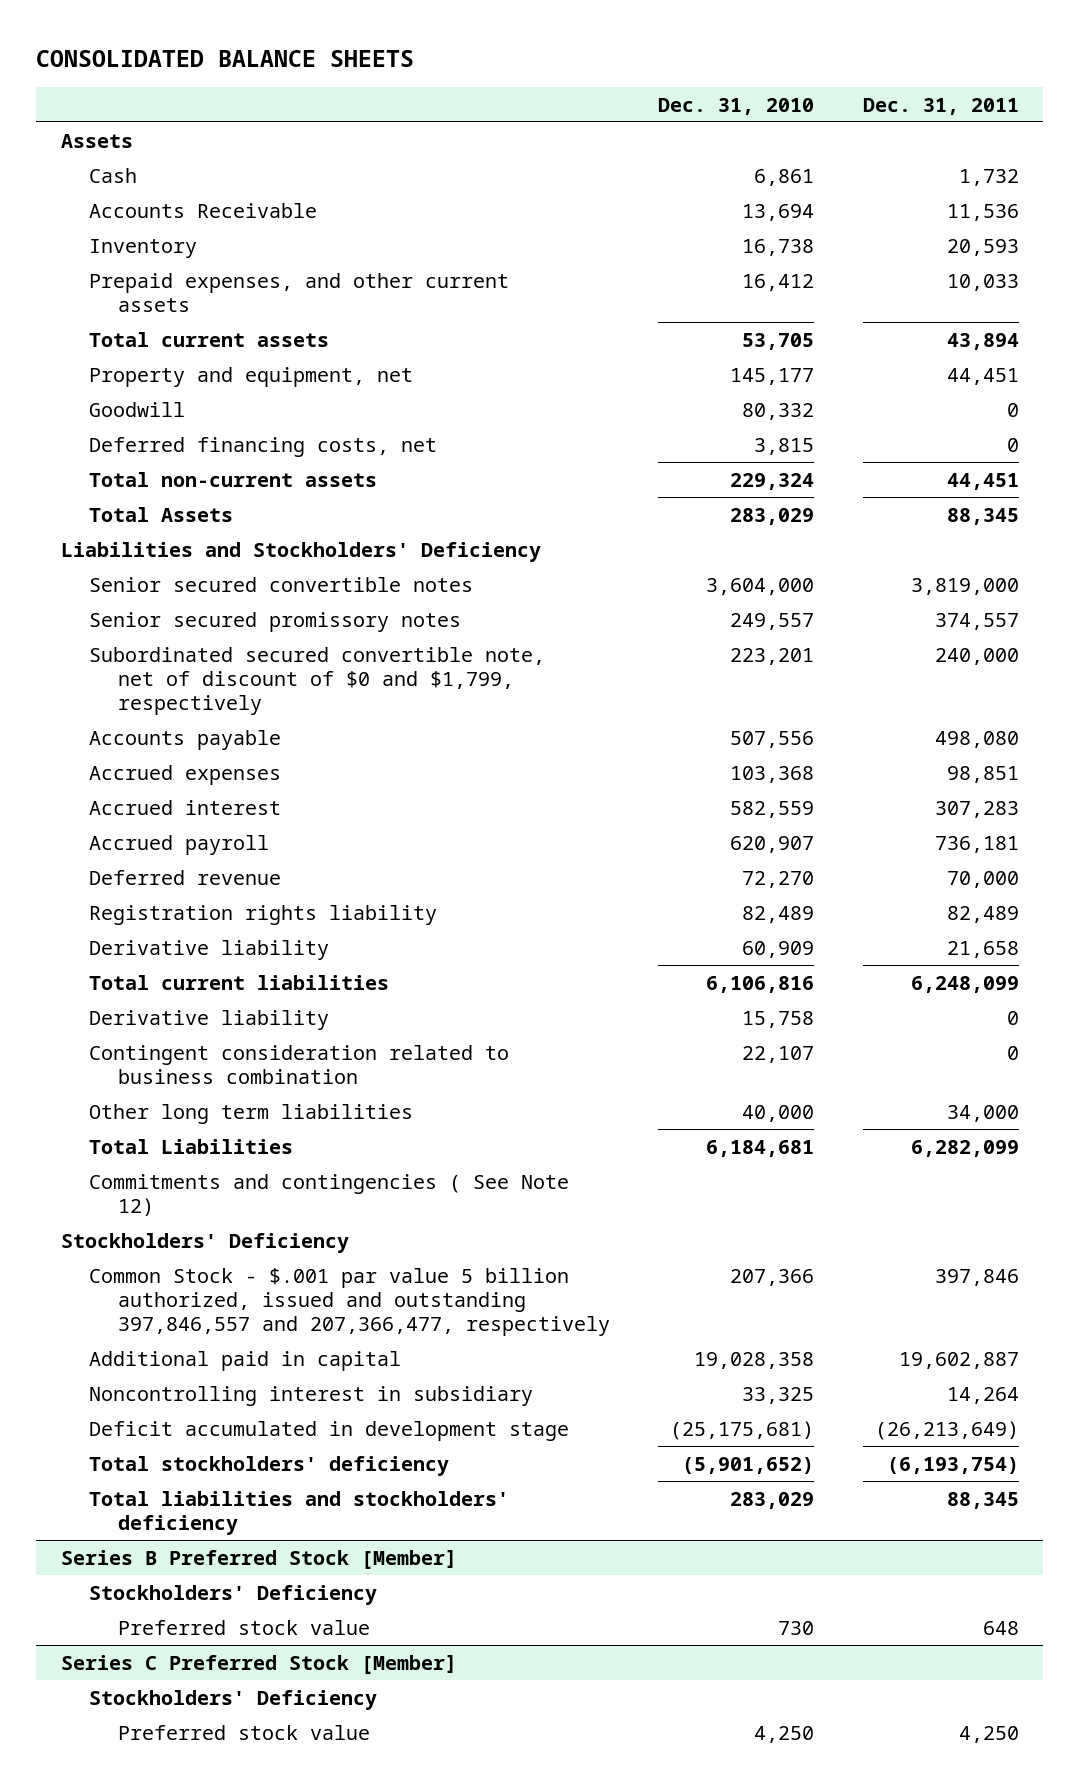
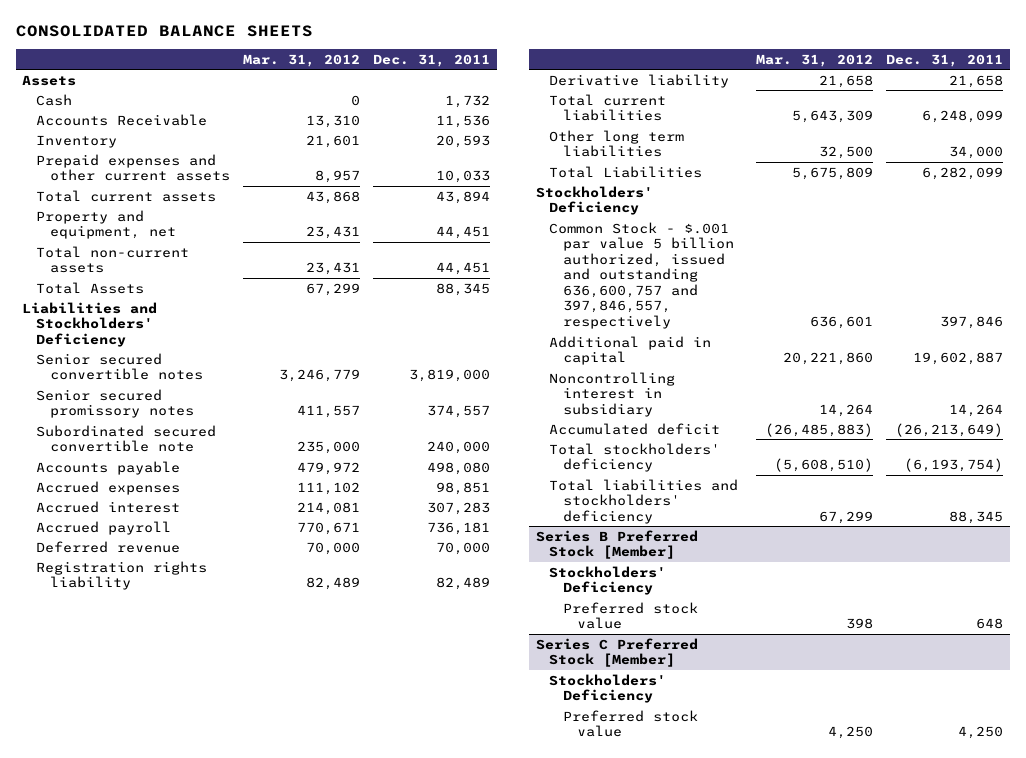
[658,97,815,115] Dec. 31, 2010 -> none
none -> [242,53,360,67] Mar. 31, 2012
[89,272,510,312] Prepaid expenses, and other current assets -> [35,153,230,182] Prepaid expenses and other current assets
[89,401,186,417] Goodwill -> none
[89,436,438,457] Deferred financing costs, net -> none
[89,646,546,715] Subordinated secured convertible note, net of discount of $0 and $1,799, respectively -> [35,424,216,453] Subordinated secured convertible note
[89,1009,330,1030] Derivative liability -> none
[89,1044,510,1084] Contingent consideration related to business combination -> none
[89,1173,570,1216] Commitments and contingencies ( See Note 12) -> none
[89,1267,610,1336] Common Stock - $.001 par value 5 billion authorized, issued and outstanding 397,846,557 and 207,366,477, respectively -> [549,221,735,329] Common Stock - $.001 par value 5 billion authorized, issued and outstanding 636,600,757 and 397,846,557, respectively
[89,1420,570,1441] Deficit accumulated in development stage -> [549,422,721,435] Accumulated deficit

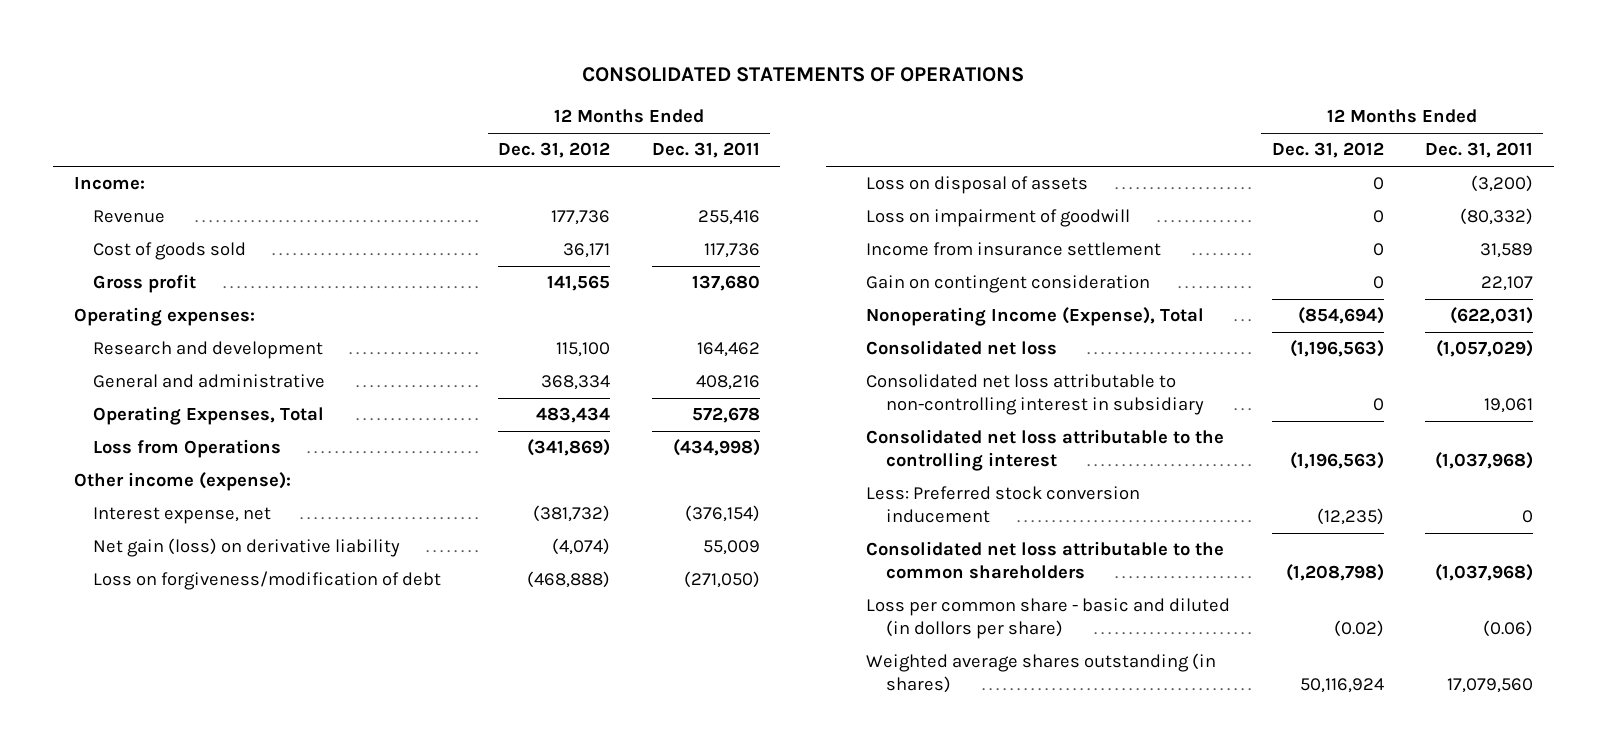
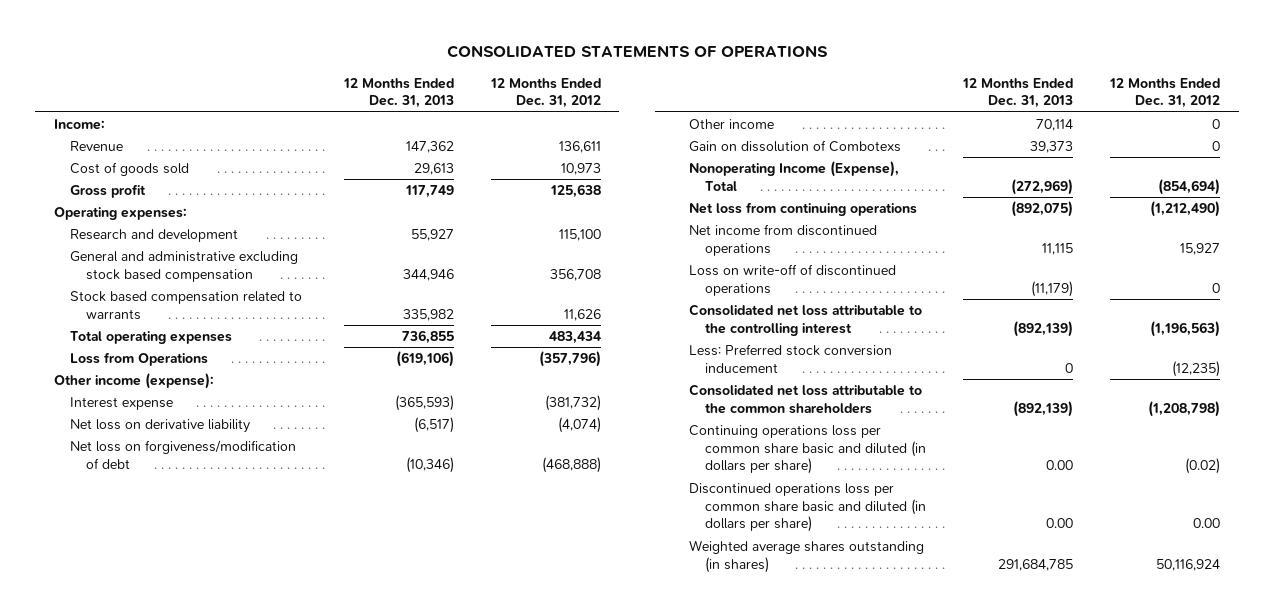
[651,142,760,159] Dec. 31, 2011 -> none
none -> [342,77,454,109] 12 Months Ended Dec. 31, 2013
[551,210,611,226] 177,736 -> [558,140,601,153] 136,611
[563,243,611,259] 36,171 -> [560,162,601,175] 10,973
[547,275,611,292] 141,565 -> [549,183,601,198] 125,638
[93,374,326,389] General and administrative -> [69,250,298,282] General and administrative excluding stock based compensation
[541,375,611,391] 368,334 -> [549,268,601,281] 356,708
none -> [69,290,302,320] Stock based compensation related to warrants
[93,406,325,426] Operating Expenses, Total -> [69,330,232,344] Total operating expenses
[527,439,611,457] (341,869) -> [538,350,601,367] (357,796)
[866,176,1089,195] Loss on disposal of assets -> none
[866,209,1131,228] Loss on impairment of goodwill -> none
[866,242,1162,257] Income from insurance settlement -> none
[866,275,1151,294] Gain on contingent consideration -> none
[93,507,272,525] Interest expense, net -> [69,396,173,410] Interest expense
[93,538,401,558] Net gain (loss) on derivative liability -> [69,418,250,433] Net loss on derivative liability
[93,571,442,591] Loss on forgiveness/modification of debt -> [69,439,296,469] Net loss on forgiveness/modification of debt
none -> [689,118,775,129] Other income
none -> [689,139,902,152] Gain on dissolution of Combotexs
[866,340,1058,356] Consolidated net loss -> none
[866,374,1204,415] Consolidated net loss attributable to non-controlling interest in subsidiary -> none
none -> [689,201,918,216] Net loss from continuing operations
none -> [689,223,878,256] Net income from discontinued operations
none -> [689,263,897,296] Loss on write-off of discontinued operations
[866,598,1231,639] Loss per common share - basic and diluted (in dollors per share) -> [689,424,927,475] Continuing operations loss per common share basic and diluted (in dollars per share)
none -> [689,482,927,533] Discontinued operations loss per common share basic and diluted (in dollars per share)

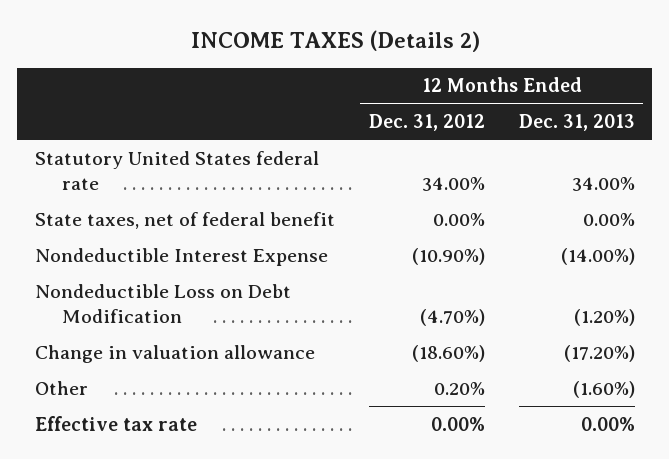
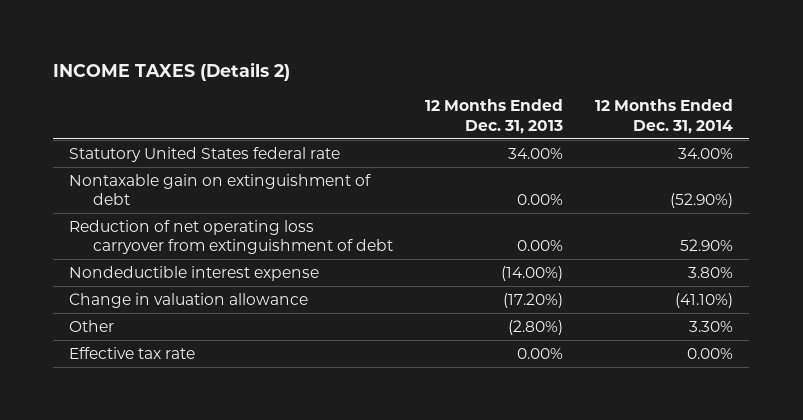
[368,114,485,132] Dec. 31, 2012 -> none
none -> [595,99,734,134] 12 Months Ended Dec. 31, 2014
[34,211,335,229] State taxes, net of federal benefit -> none
[34,283,291,323] Nondeductible Loss on Debt Modification -> none
none -> [69,173,372,206] Nontaxable gain on extinguishment of debt
none -> [69,219,394,255] Reduction of net operating loss carryover from extinguishment of debt
[34,247,328,266] Nondeductible Interest Expense -> [69,265,320,281] Nondeductible interest expense
[572,380,635,398] (1.60%) -> [508,319,564,335] (2.80%)

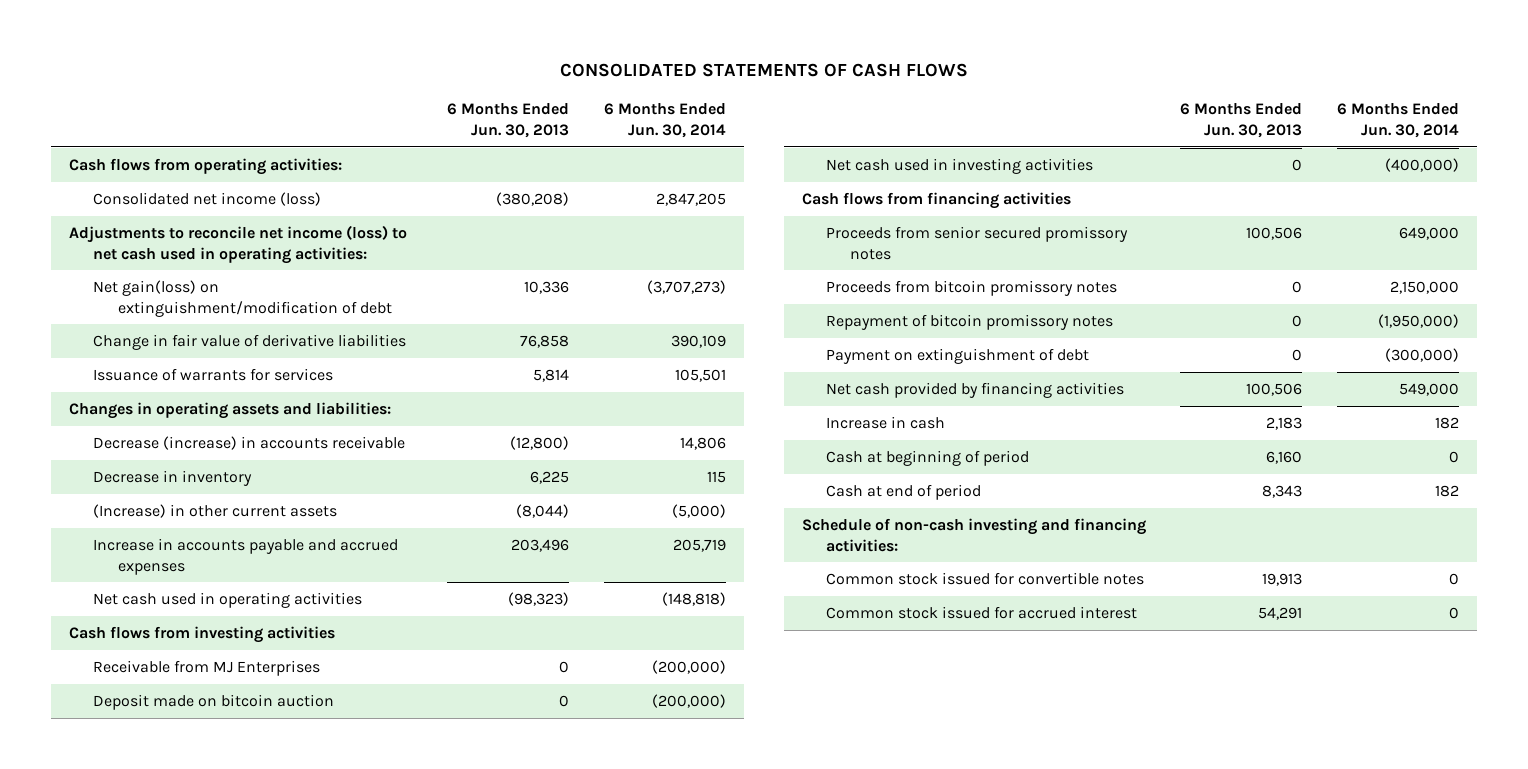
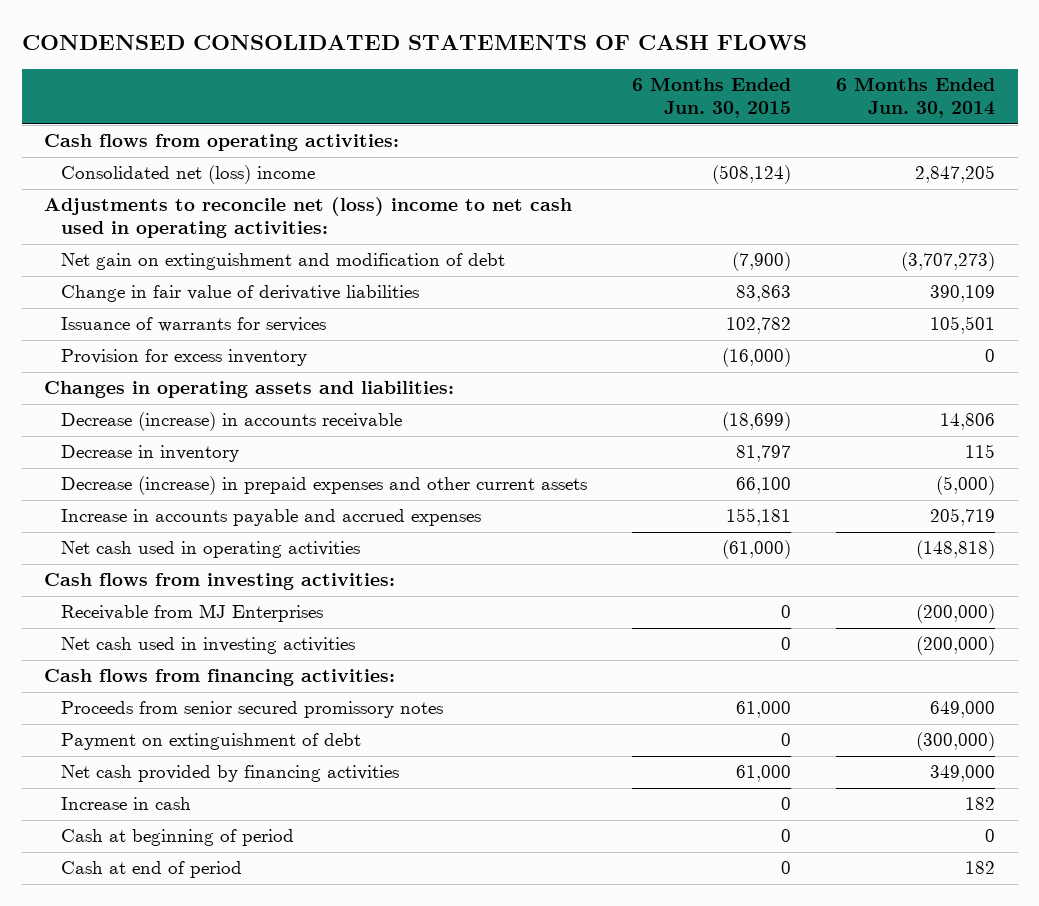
[559,63,968,78] CONSOLIDATED STATEMENTS OF CASH FLOWS -> [21,35,807,51] CONDENSED CONSOLIDATED STATEMENTS OF CASH FLOWS
[447,103,570,139] 6 Months Ended Jun. 30, 2013 -> none
none -> [631,77,791,118] 6 Months Ended Jun. 30, 2015
[93,191,322,206] Consolidated net income (loss) -> [60,165,315,185] Consolidated net (loss) income
[68,224,407,264] Adjustments to reconcile net income (loss) to net cash used in operating activities: -> [44,197,573,239] Adjustments to reconcile net (loss) income to net cash used in operating activities:
[93,279,392,317] Net gain(loss) on extinguishment/modification of debt -> [60,253,505,271] Net gain on extinguishment and modification of debt
none -> [60,349,307,367] Provision for excess inventory
[93,503,338,518] (Increase) in other current assets -> [60,476,587,496] Decrease (increase) in prepaid expenses and other current assets
[68,625,335,643] Cash flows from investing activities -> [44,573,396,591] Cash flows from investing activities:
[93,693,335,710] Deposit made on bitcoin auction -> none
[1385,157,1460,172] (400,000) -> [916,636,996,656] (200,000)
[801,191,1071,209] Cash flows from financing activities -> [44,669,396,687] Cash flows from financing activities:
[826,279,1118,296] Proceeds from bitcoin promissory notes -> none
[826,313,1114,330] Repayment of bitcoin promissory notes -> none
[1399,382,1460,396] 549,000 -> [930,765,996,783] 349,000
[801,517,1146,552] Schedule of non-cash investing and financing activities: -> none
[826,571,1145,585] Common stock issued for convertible notes -> none
[826,605,1138,619] Common stock issued for accrued interest -> none

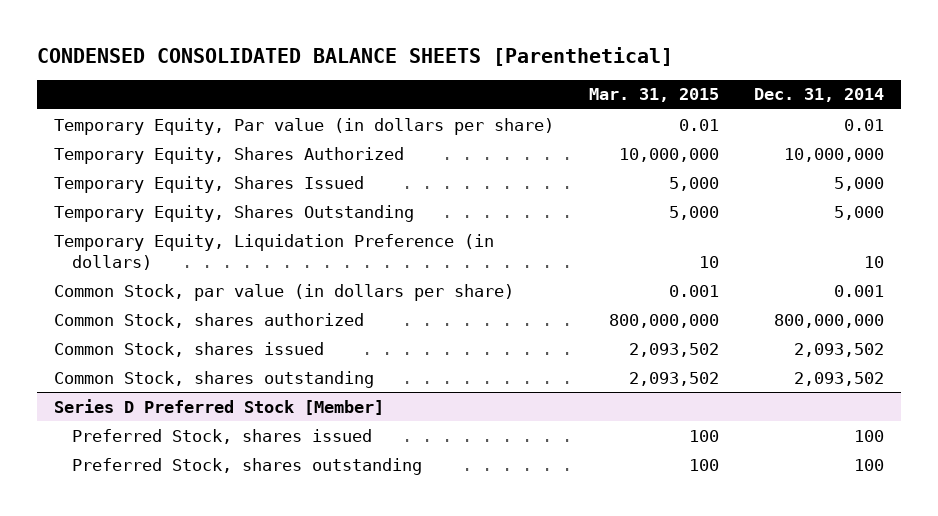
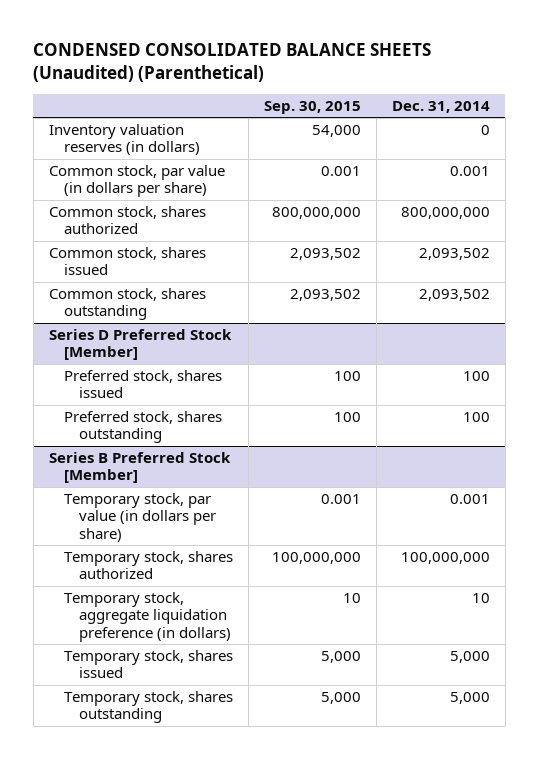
[36,46,673,66] CONDENSED CONSOLIDATED BALANCE SHEETS [Parenthetical] -> [33,43,432,83] CONDENSED CONSOLIDATED BALANCE SHEETS (Unaudited) (Parenthetical)
[589,88,720,103] Mar. 31, 2015 -> none
none -> [263,100,361,114] Sep. 30, 2015
[54,117,555,135] Temporary Equity, Par value (in dollars per share) -> none
[54,146,405,164] Temporary Equity, Shares Authorized -> none
[54,175,365,193] Temporary Equity, Shares Issued -> none
[54,204,415,222] Temporary Equity, Shares Outstanding -> none
[54,233,495,270] Temporary Equity, Liquidation Preference (in dollars) -> none
none -> [48,123,200,156] Inventory valuation reserves (in dollars)
[54,283,515,301] Common Stock, par value (in dollars per share) -> [48,164,225,198] Common stock, par value (in dollars per share)
[54,312,365,328] Common Stock, shares authorized -> [48,205,206,235] Common stock, shares authorized
[54,341,325,357] Common Stock, shares issued -> [48,246,206,276] Common stock, shares issued
[54,370,375,388] Common Stock, shares outstanding -> [48,287,206,321] Common stock, shares outstanding
[71,428,372,444] Preferred Stock, shares issued -> [63,369,222,399] Preferred stock, shares issued
[71,457,422,475] Preferred Stock, shares outstanding -> [63,410,222,444] Preferred stock, shares outstanding
none -> [48,451,231,484] Series B Preferred Stock [Member]
none -> [63,492,216,542] Temporary stock, par value (in dollars per share)
none -> [63,550,233,580] Temporary stock, shares authorized
none -> [63,591,231,642] Temporary stock, aggregate liquidation preference (in dollars)
none -> [63,649,233,679] Temporary stock, shares issued
none -> [63,690,233,724] Temporary stock, shares outstanding

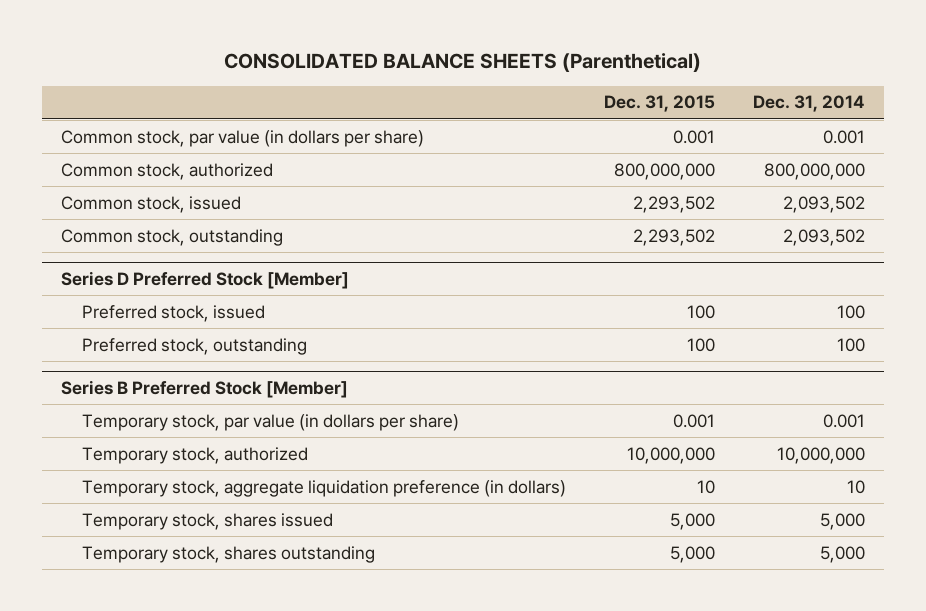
[33,43,432,83] CONDENSED CONSOLIDATED BALANCE SHEETS (Unaudited) (Parenthetical) -> [223,53,701,73] CONSOLIDATED BALANCE SHEETS (Parenthetical)
[263,100,361,114] Sep. 30, 2015 -> none
none -> [603,95,715,113] Dec. 31, 2015
[48,123,200,156] Inventory valuation reserves (in dollars) -> none
[48,205,206,235] Common stock, shares authorized -> [60,162,273,180] Common stock, authorized
[48,246,206,276] Common stock, shares issued -> [60,195,241,213] Common stock, issued
[48,287,206,321] Common stock, shares outstanding -> [60,228,283,246] Common stock, outstanding
[63,369,222,399] Preferred stock, shares issued -> [81,304,265,322] Preferred stock, issued
[63,410,222,444] Preferred stock, shares outstanding -> [81,337,307,355] Preferred stock, outstanding
[63,550,233,580] Temporary stock, shares authorized -> [81,446,308,464] Temporary stock, authorized
[400,551,490,564] 100,000,000 -> [776,446,865,464] 10,000,000

